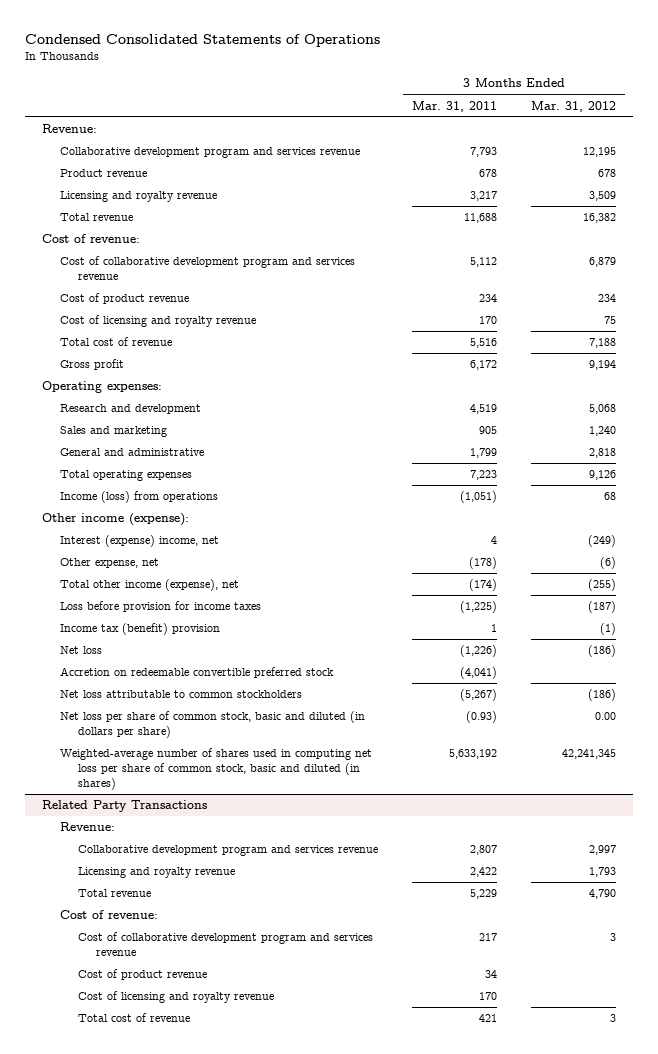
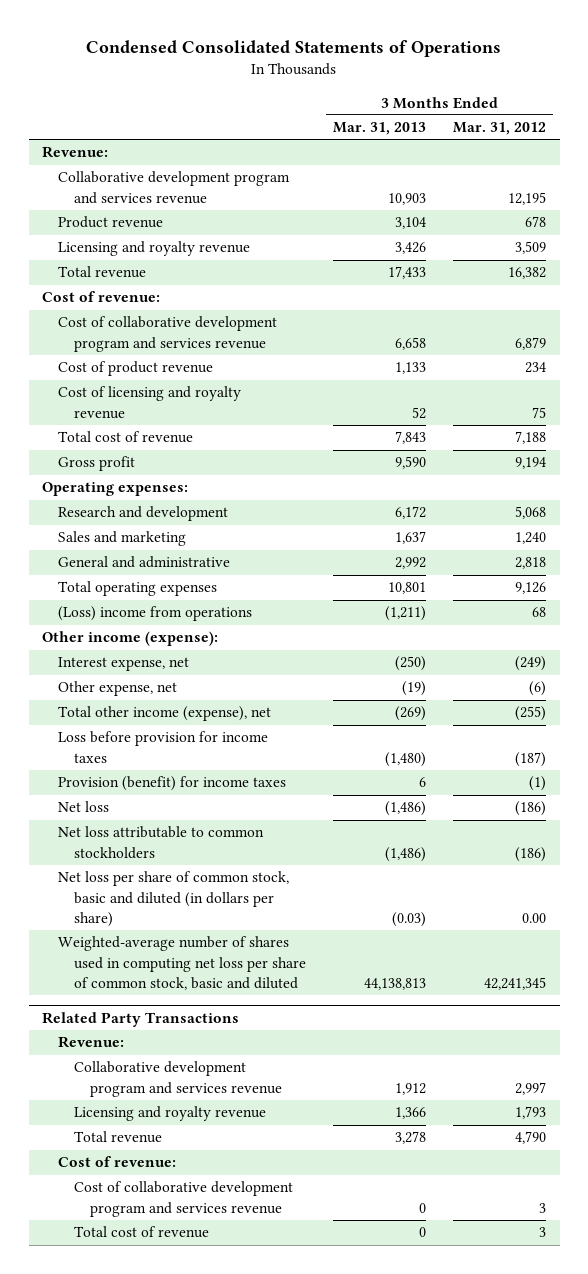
[411,100,497,112] Mar. 31, 2011 -> none
none -> [332,122,426,136] Mar. 31, 2013
[59,491,218,504] Income (loss) from operations -> [58,606,253,622] (Loss) income from operations
[59,535,219,548] Interest (expense) income, net -> [58,657,190,672] Interest expense, net
[59,623,220,636] Income tax (benefit) provision -> [58,776,287,792] Provision (benefit) for income taxes
[59,667,334,679] Accretion on redeemable convertible preferred stock -> none
[59,748,372,791] Weighted-average number of shares used in computing net loss per share of common stock, basic and diluted (in shares) -> [58,936,306,991] Weighted-average number of shares used in computing net loss per share of common stock, basic and diluted
[77,969,207,981] Cost of product revenue -> none
[77,991,274,1004] Cost of licensing and royalty revenue -> none

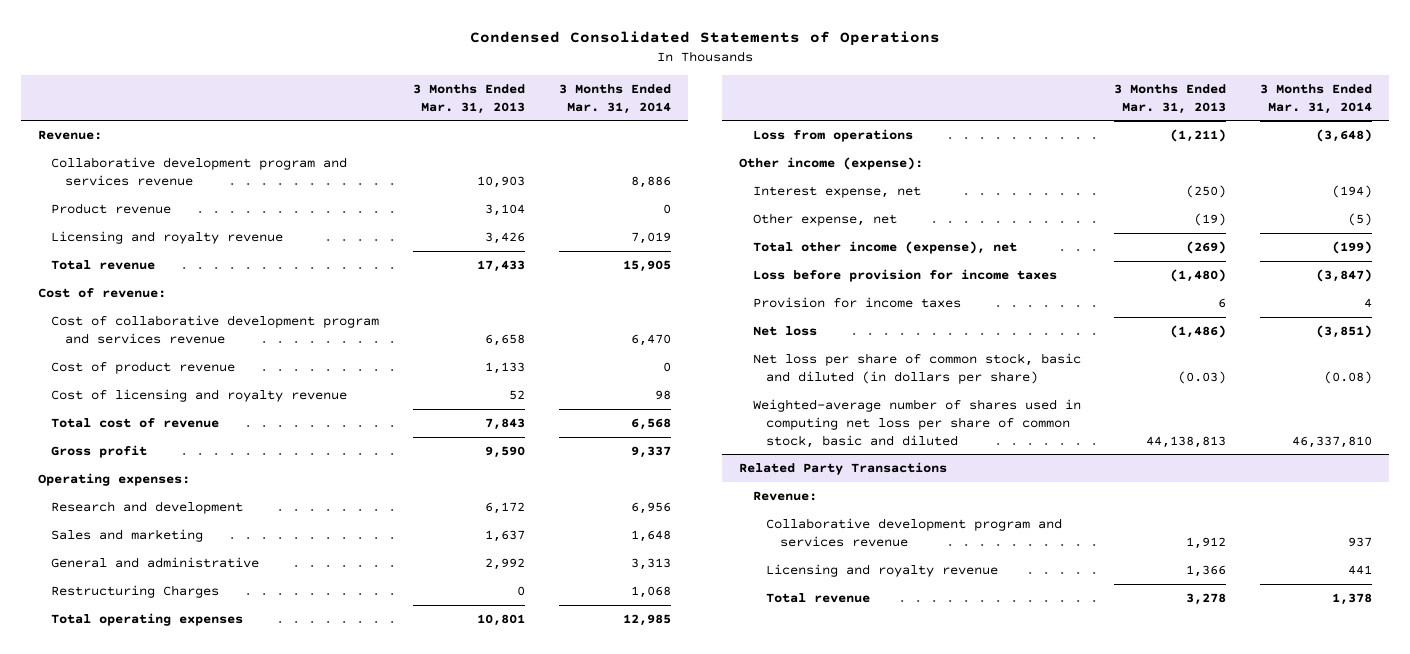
[453,122,547,136] Mar. 31, 2012 -> none
none -> [558,83,671,114] 3 Months Ended Mar. 31, 2014
none -> [51,584,220,598] Restructuring Charges
[58,606,253,622] (Loss) income from operations -> [752,128,913,142] Loss from operations
[58,776,287,792] Provision (benefit) for income taxes -> [752,296,961,308] Provision for income taxes
[58,826,265,859] Net loss attributable to common stockholders -> none
[58,1156,177,1168] Cost of revenue: -> none
[73,1181,293,1217] Cost of collaborative development program and services revenue -> none
[73,1226,209,1239] Total cost of revenue -> none

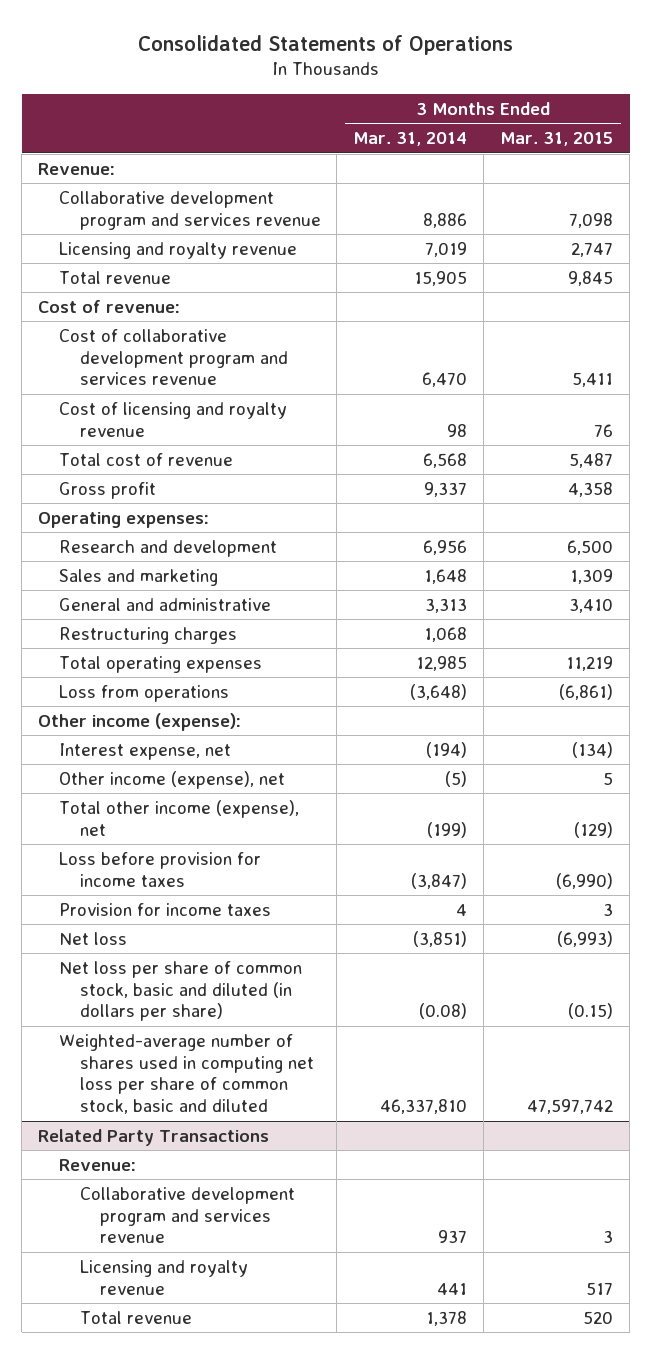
[470,31,941,47] Condensed Consolidated Statements of Operations -> [137,34,513,55] Consolidated Statements of Operations
[413,83,526,114] 3 Months Ended Mar. 31, 2013 -> none
none -> [500,132,614,147] Mar. 31, 2015
[51,202,172,214] Product revenue -> none
[51,360,236,374] Cost of product revenue -> none
[51,584,220,598] Restructuring Charges -> [58,626,237,644] Restructuring charges
[752,212,897,226] Other expense, net -> [58,770,285,789] Other income (expense), net

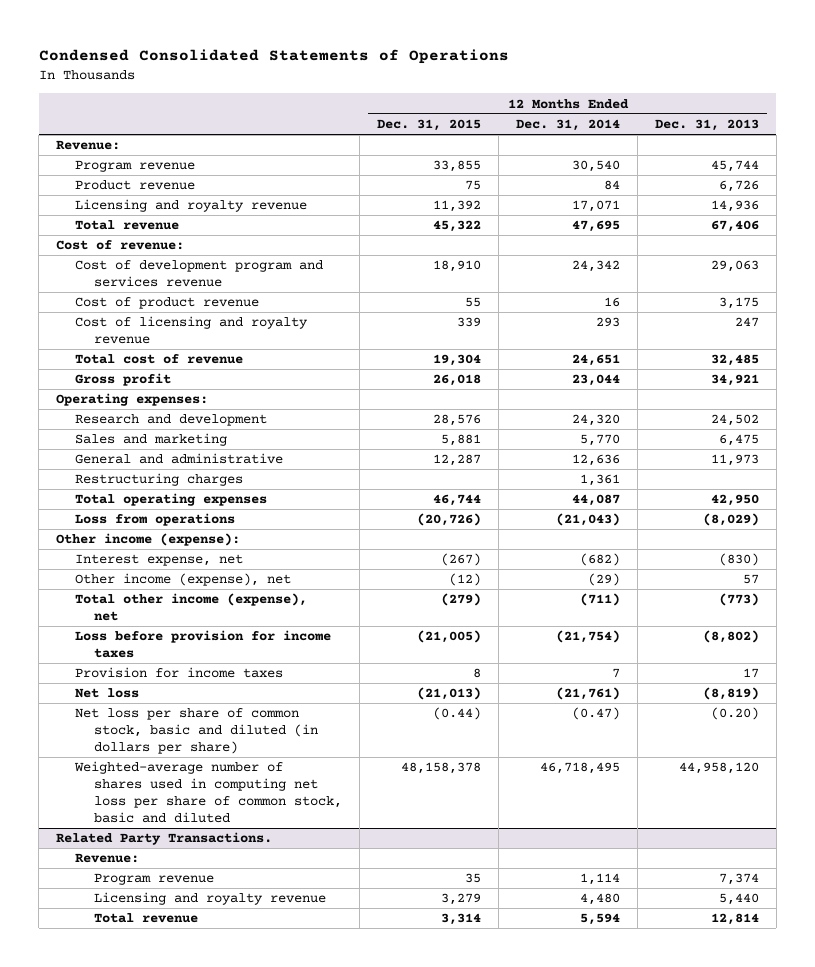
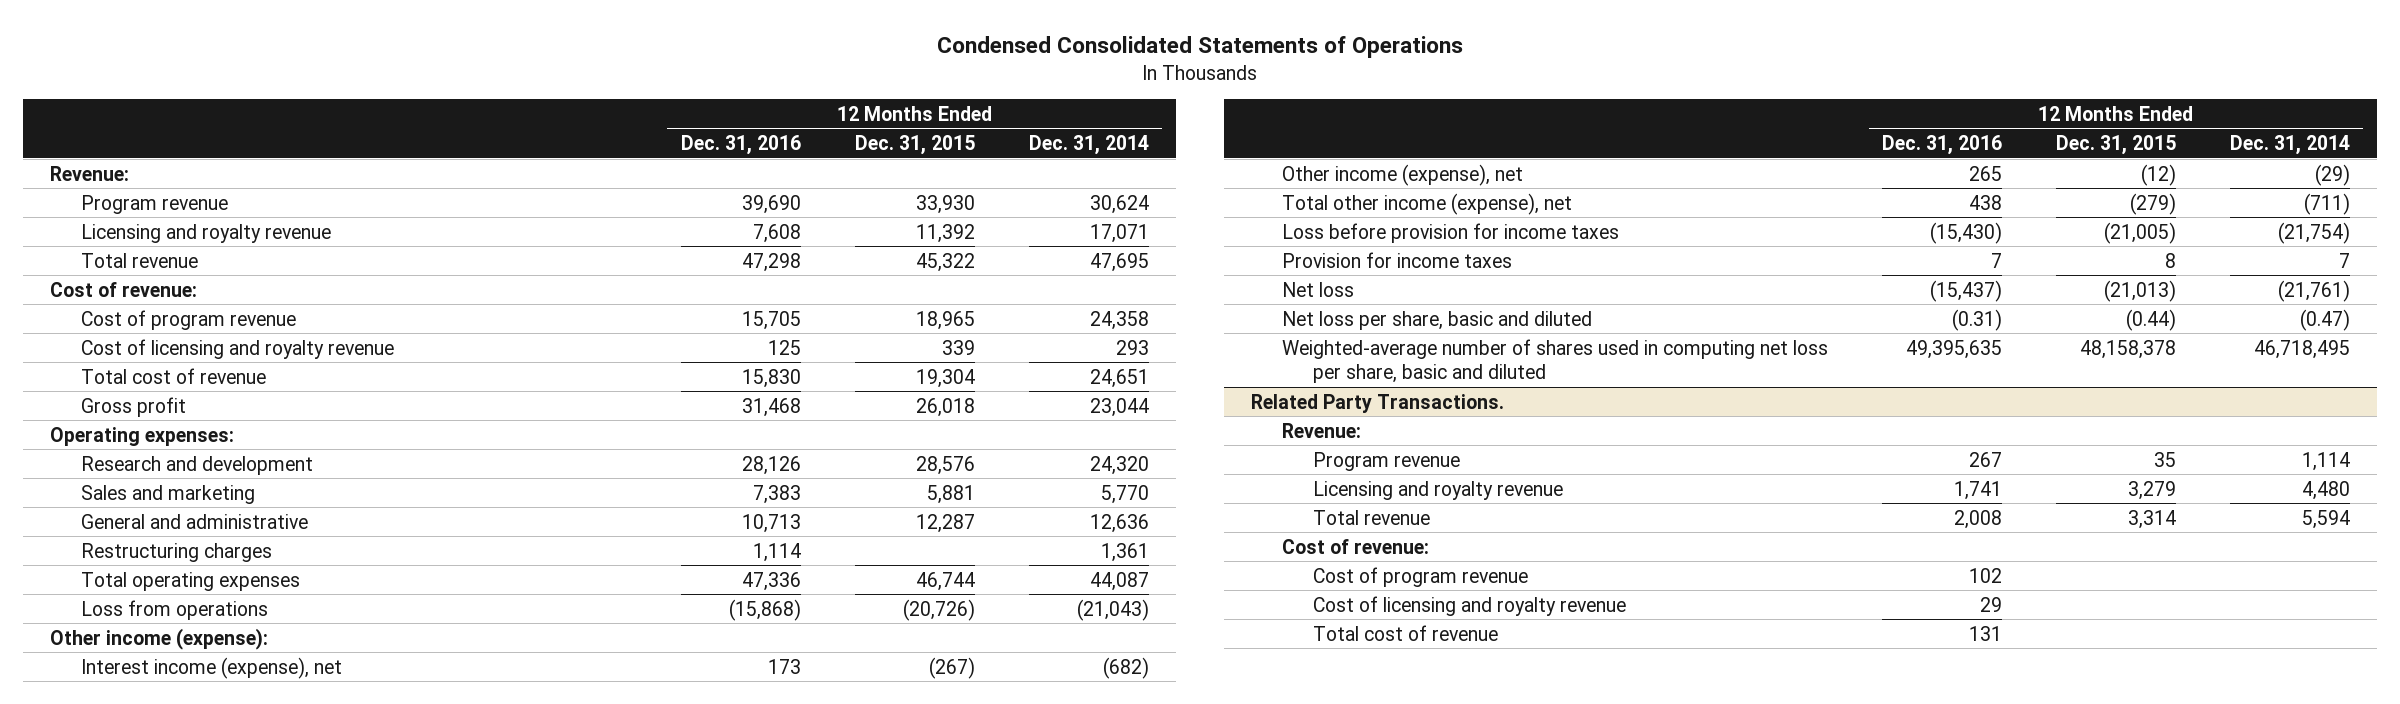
[654,118,759,131] Dec. 31, 2013 -> none
none -> [680,134,801,155] Dec. 31, 2016
[74,180,195,191] Product revenue -> none
[432,160,481,173] 33,855 -> [915,194,975,214] 33,930
[571,160,620,173] 30,540 -> [1089,194,1149,214] 30,624
[74,297,259,310] Cost of product revenue -> none
[74,260,323,288] Cost of development program and services revenue -> [80,309,296,330] Cost of program revenue
[432,260,481,273] 18,910 -> [915,310,975,330] 18,965
[571,260,620,273] 24,342 -> [1089,310,1149,330] 24,358
[74,554,243,567] Interest expense, net -> [80,656,342,679] Interest income (expense), net
[74,708,318,755] Net loss per share of common stock, basic and diluted (in dollars per share) -> [1282,310,1593,330] Net loss per share, basic and diluted
[73,761,342,824] Weighted-average number of shares used in computing net loss per share of common stock, basic and diluted -> [1282,338,1829,383] Weighted-average number of shares used in computing net loss per share, basic and diluted
none -> [1282,538,1430,554] Cost of revenue:
none -> [1312,566,1528,587] Cost of program revenue
none -> [1312,595,1626,616] Cost of licensing and royalty revenue
none -> [1312,624,1498,641] Total cost of revenue

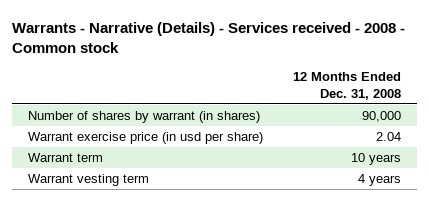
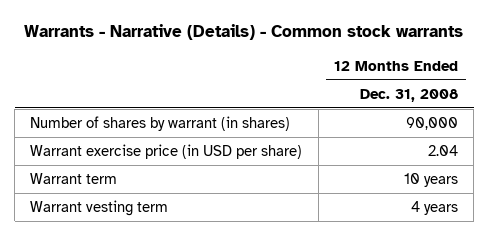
[12,21,406,54] Warrants - Narrative (Details) - Services received - 2008 - Common stock -> [24,24,464,41] Warrants - Narrative (Details) - Common stock warrants
[27,131,263,144] Warrant exercise price (in usd per share) -> [30,143,303,159] Warrant exercise price (in USD per share)

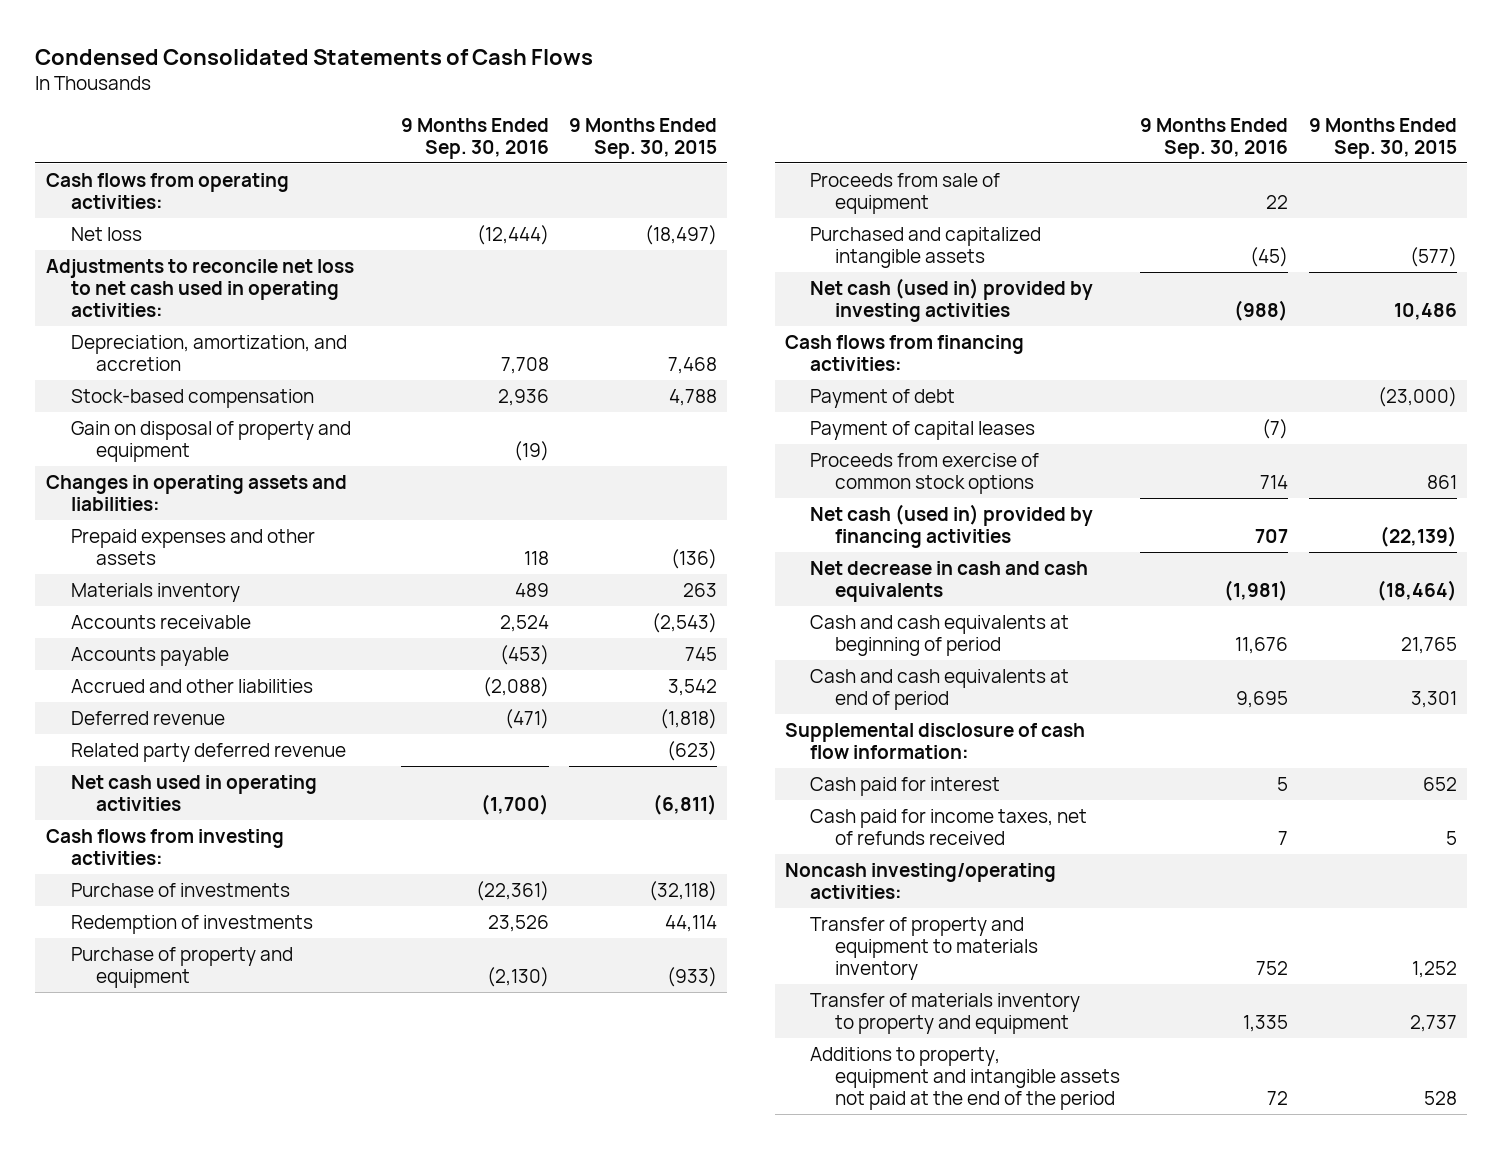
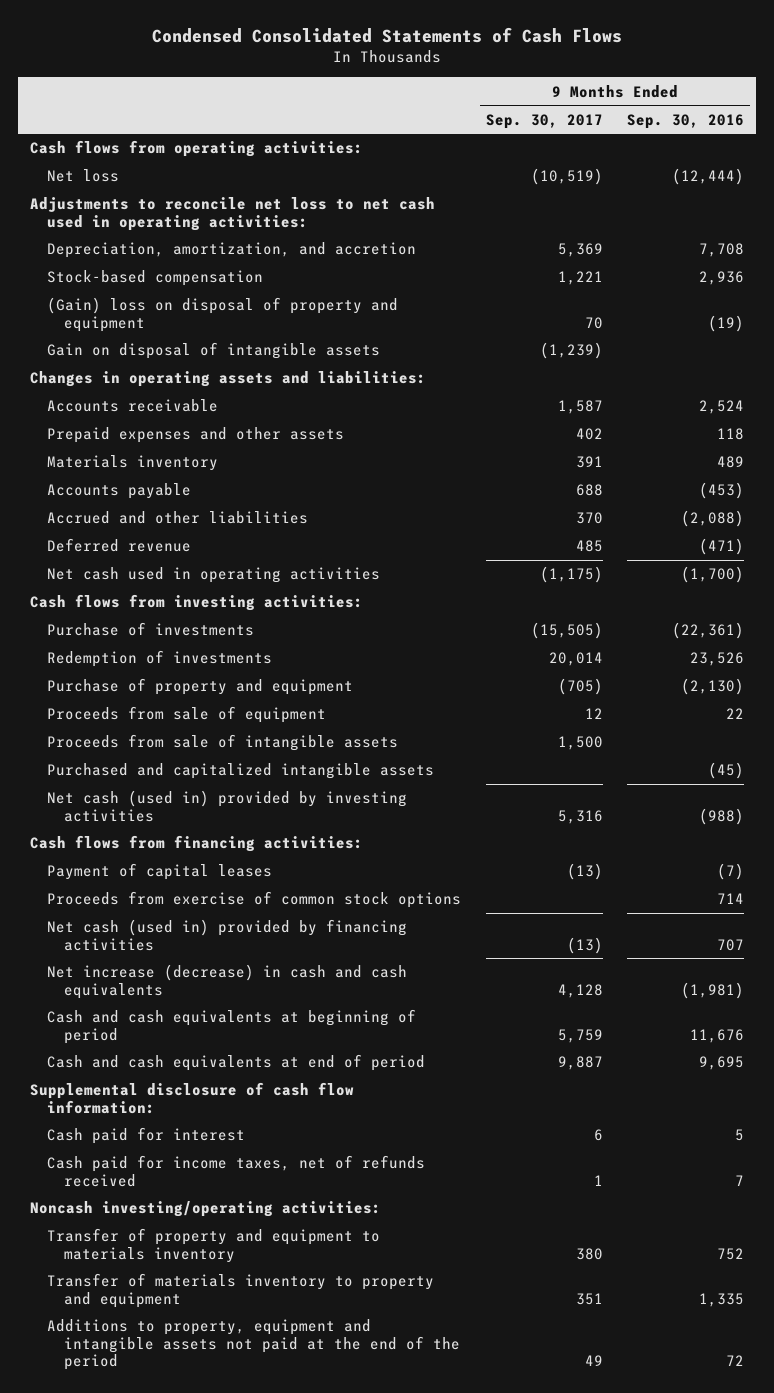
[569,118,718,160] 9 Months Ended Sep. 30, 2015 -> none
none -> [485,113,603,129] Sep. 30, 2017
[70,420,351,462] Gain on disposal of property and equipment -> [47,297,399,332] (Gain) loss on disposal of property and equipment
none -> [47,342,381,360] Gain on disposal of intangible assets
[70,614,251,629] Accounts receivable -> [47,399,219,413] Accounts receivable
[70,742,346,762] Related party deferred revenue -> none
none -> [47,734,399,752] Proceeds from sale of intangible assets
[810,388,956,408] Payment of debt -> none
[810,560,1089,602] Net decrease in cash and cash equivalents -> [47,964,408,999] Net increase (decrease) in cash and cash equivalents

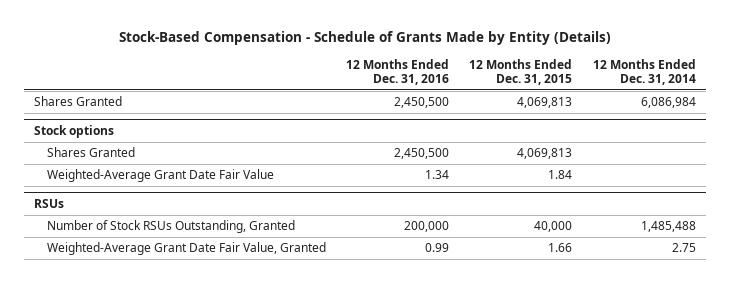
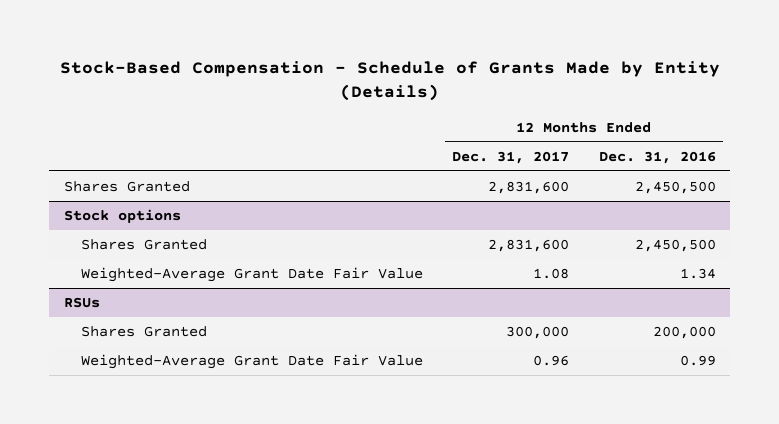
[469,59,573,86] 12 Months Ended Dec. 31, 2015 -> none
[592,59,696,86] 12 Months Ended Dec. 31, 2014 -> none
none -> [452,150,570,164] Dec. 31, 2017
[47,220,296,234] Number of Stock RSUs Outstanding, Granted -> [80,326,207,338] Shares Granted
[47,242,327,256] Weighted-Average Grant Date Fair Value, Granted -> [80,354,423,370] Weighted-Average Grant Date Fair Value

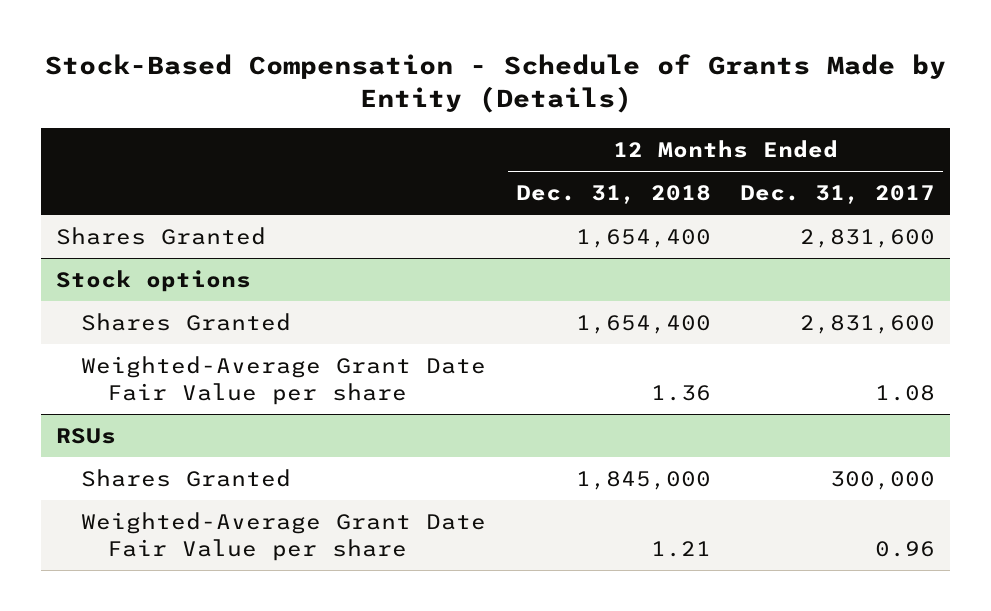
[598,150,716,164] Dec. 31, 2016 -> none
none -> [515,184,711,204] Dec. 31, 2018
[80,267,423,283] Weighted-Average Grant Date Fair Value -> [81,355,487,405] Weighted-Average Grant Date Fair Value per share
[80,354,423,370] Weighted-Average Grant Date Fair Value -> [81,511,487,561] Weighted-Average Grant Date Fair Value per share

